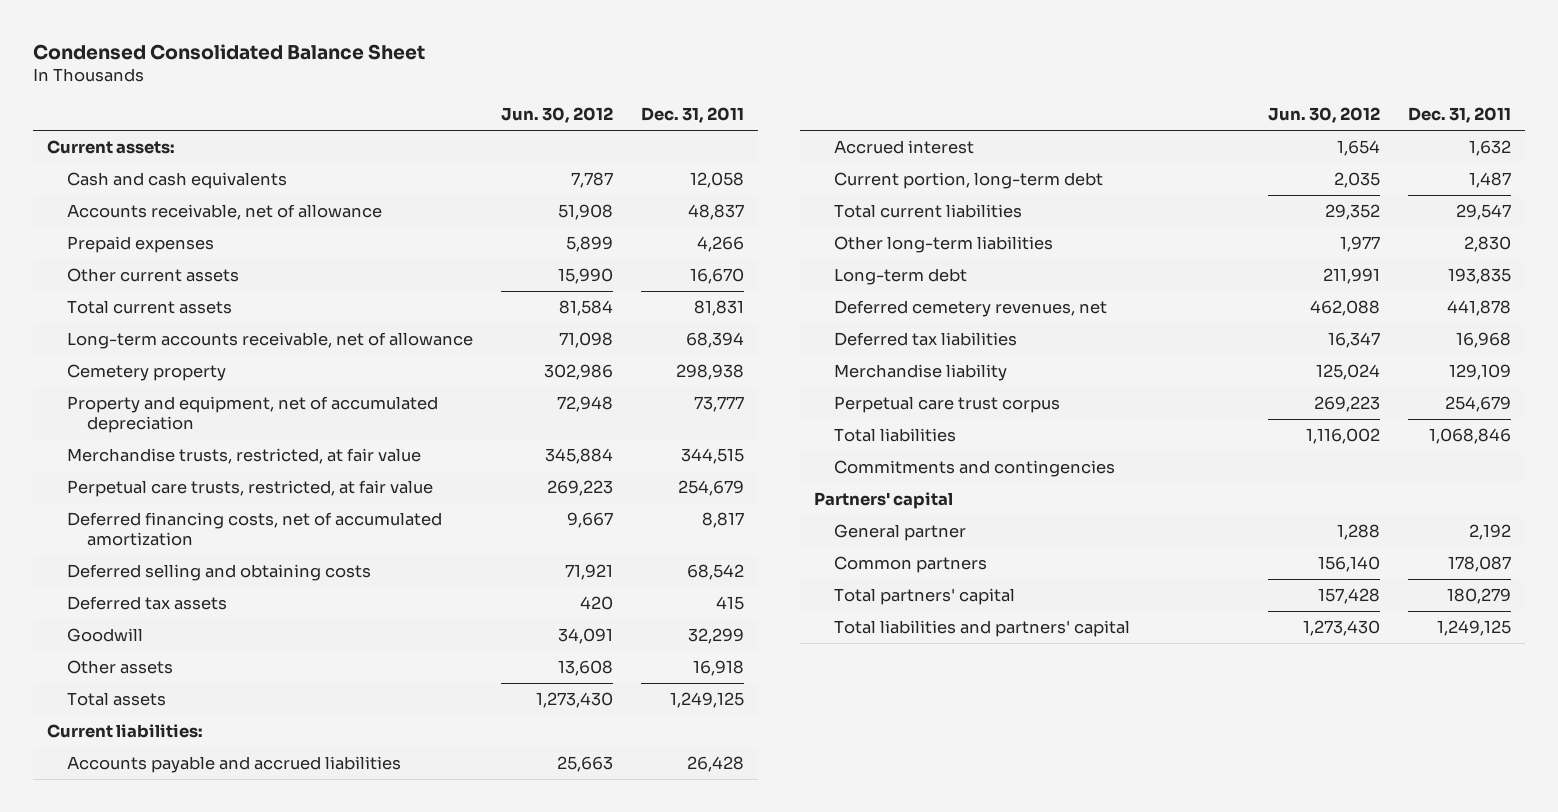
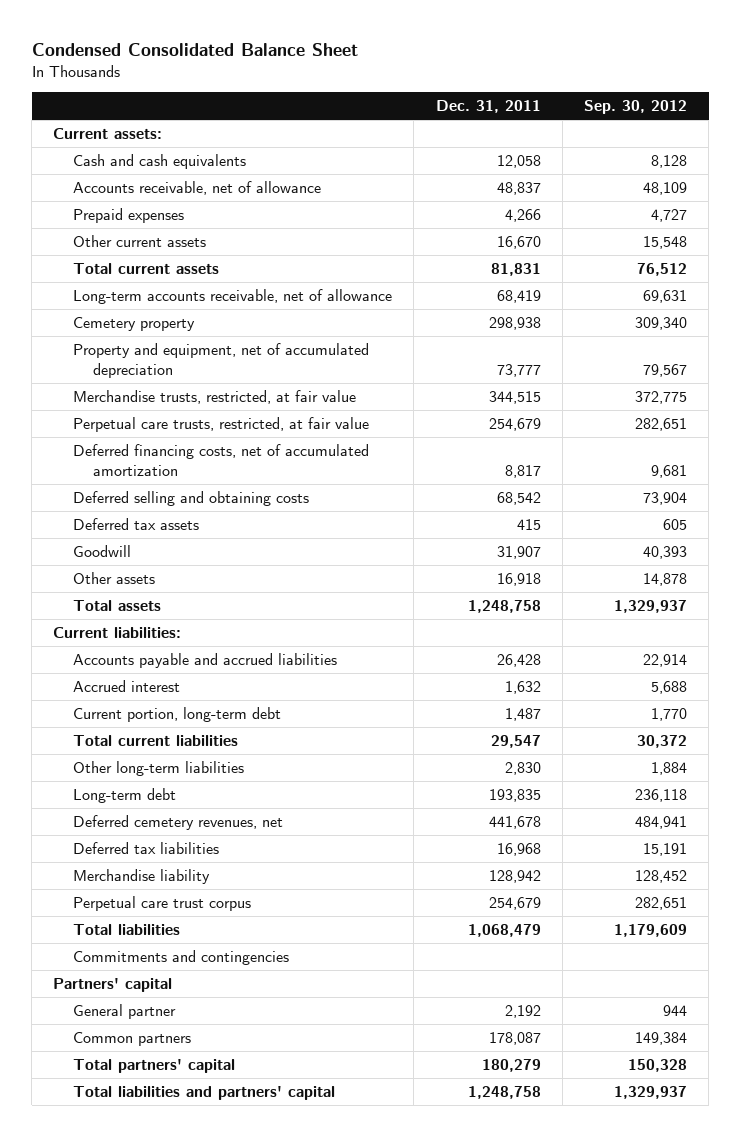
[501,107,614,124] Jun. 30, 2012 -> none
none -> [583,100,687,115] Sep. 30, 2012
[686,332,745,349] 68,394 -> [496,289,541,303] 68,419
[688,628,745,645] 32,299 -> [496,545,541,559] 31,907
[670,692,745,709] 1,249,125 -> [467,599,541,613] 1,248,758
[1447,300,1512,317] 441,878 -> [488,815,541,829] 441,678
[1449,364,1512,381] 129,109 -> [488,869,541,883] 128,942
[1429,428,1512,445] 1,068,846 -> [467,923,541,937] 1,068,479
[1437,620,1512,637] 1,249,125 -> [467,1085,541,1099] 1,248,758

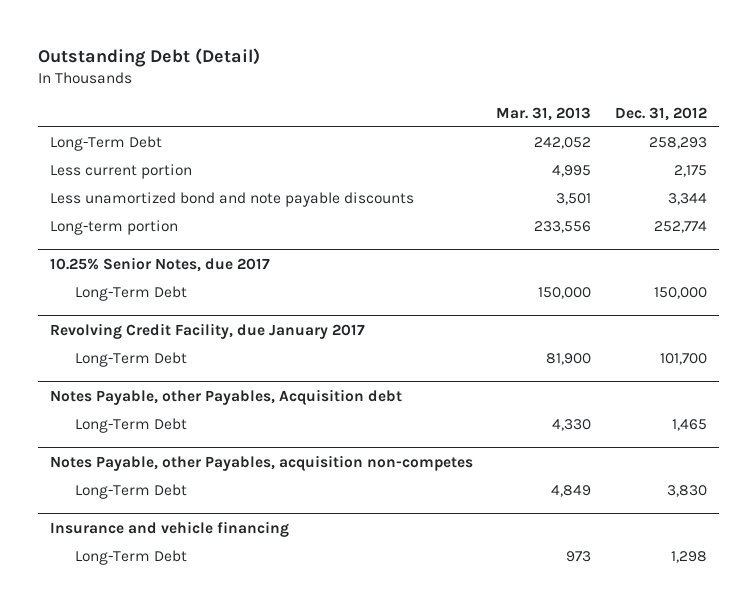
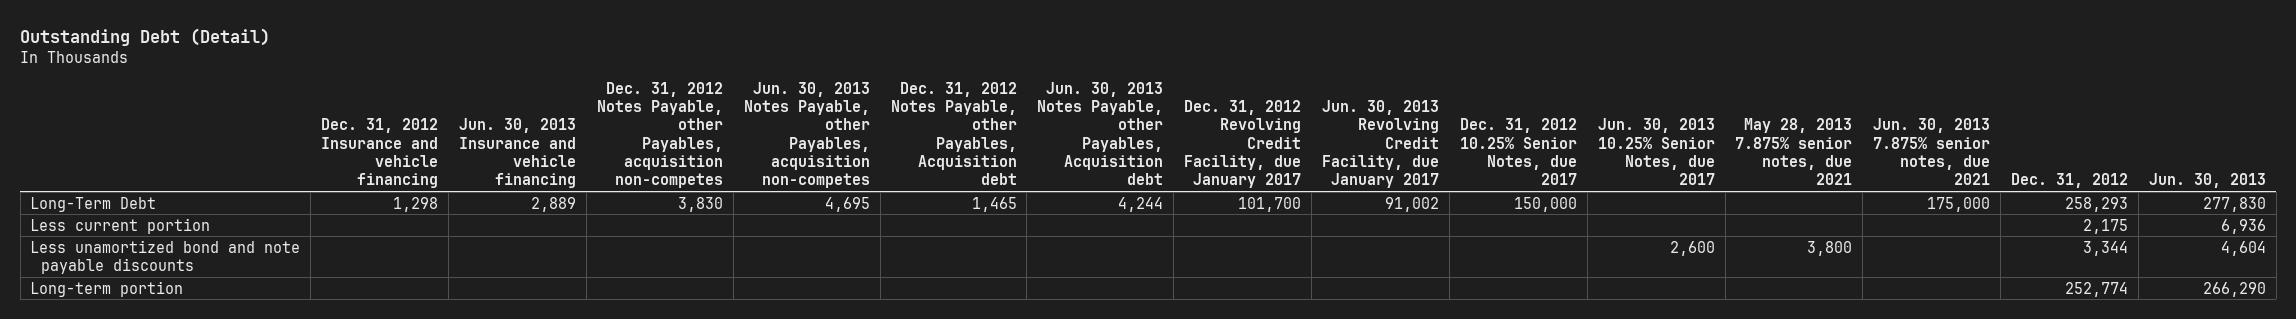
[496,106,592,121] Mar. 31, 2013 -> none
none -> [321,118,439,189] Dec. 31, 2012 Insurance and vehicle financing
none -> [459,118,577,189] Jun. 30, 2013 Insurance and vehicle financing
none -> [596,81,723,189] Dec. 31, 2012 Notes Payable, other Payables, acquisition non-competes
none -> [743,81,870,189] Jun. 30, 2013 Notes Payable, other Payables, acquisition non-competes
none -> [890,81,1017,186] Dec. 31, 2012 Notes Payable, other Payables, Acquisition debt
none -> [1037,81,1164,186] Jun. 30, 2013 Notes Payable, other Payables, Acquisition debt
none -> [1184,100,1302,189] Dec. 31, 2012 Revolving Credit Facility, due January 2017
none -> [1321,100,1439,189] Jun. 30, 2013 Revolving Credit Facility, due January 2017
none -> [1459,118,1577,186] Dec. 31, 2012 10.25% Senior Notes, due 2017
none -> [1597,118,1715,186] Jun. 30, 2013 10.25% Senior Notes, due 2017
none -> [1735,118,1853,186] May 28, 2013 7.875% senior notes, due 2021
none -> [1873,118,1991,186] Jun. 30, 2013 7.875% senior notes, due 2021
none -> [2148,173,2266,189] Jun. 30, 2013
[49,256,270,272] 10.25% Senior Notes, due 2017 -> none
[74,286,187,302] Long-Term Debt -> none
[49,322,365,339] Revolving Credit Facility, due January 2017 -> none
[74,352,187,368] Long-Term Debt -> none
[49,388,402,405] Notes Payable, other Payables, Acquisition debt -> none
[74,418,187,434] Long-Term Debt -> none
[49,454,473,471] Notes Payable, other Payables, acquisition non-competes -> none
[74,484,187,500] Long-Term Debt -> none
[49,520,289,537] Insurance and vehicle financing -> none
[74,550,187,566] Long-Term Debt -> none

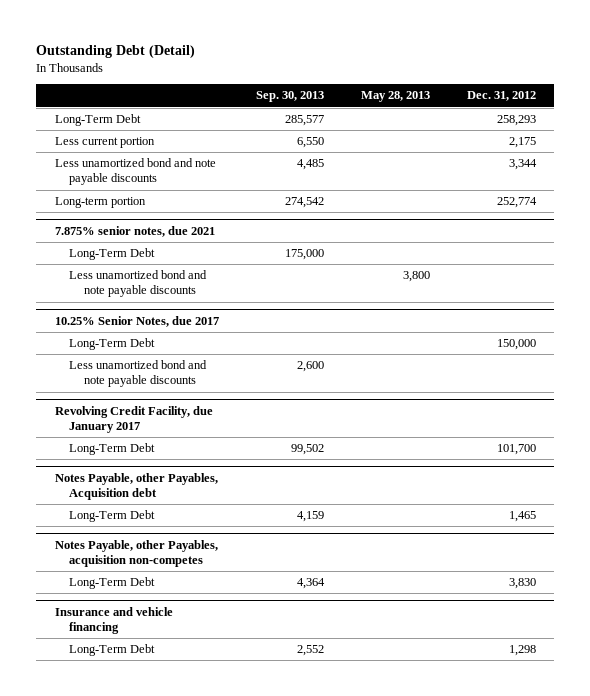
[321,118,439,189] Dec. 31, 2012 Insurance and vehicle financing -> none
[459,118,577,189] Jun. 30, 2013 Insurance and vehicle financing -> none
[596,81,723,189] Dec. 31, 2012 Notes Payable, other Payables, acquisition non-competes -> none
[743,81,870,189] Jun. 30, 2013 Notes Payable, other Payables, acquisition non-competes -> none
[890,81,1017,186] Dec. 31, 2012 Notes Payable, other Payables, Acquisition debt -> none
[1037,81,1164,186] Jun. 30, 2013 Notes Payable, other Payables, Acquisition debt -> none
[1184,100,1302,189] Dec. 31, 2012 Revolving Credit Facility, due January 2017 -> none
[1321,100,1439,189] Jun. 30, 2013 Revolving Credit Facility, due January 2017 -> none
[1459,118,1577,186] Dec. 31, 2012 10.25% Senior Notes, due 2017 -> none
[1597,118,1715,186] Jun. 30, 2013 10.25% Senior Notes, due 2017 -> none
[1735,118,1853,186] May 28, 2013 7.875% senior notes, due 2021 -> none
[1873,118,1991,186] Jun. 30, 2013 7.875% senior notes, due 2021 -> none
[2148,173,2266,189] Jun. 30, 2013 -> none
none -> [255,91,324,103] Sep. 30, 2013
none -> [360,91,430,103] May 28, 2013
none -> [54,225,215,237] 7.875% senior notes, due 2021
none -> [69,248,156,261] Long-Term Debt
none -> [69,270,208,298] Less unamortized bond and note payable discounts
none -> [54,315,219,327] 10.25% Senior Notes, due 2017
none -> [69,338,156,351] Long-Term Debt
none -> [69,360,208,388] Less unamortized bond and note payable discounts
none -> [54,405,213,434] Revolving Credit Facility, due January 2017
none -> [69,443,156,456] Long-Term Debt
none -> [54,472,218,501] Notes Payable, other Payables, Acquisition debt
none -> [69,510,156,523] Long-Term Debt
none -> [54,539,218,568] Notes Payable, other Payables, acquisition non-competes
none -> [69,577,156,590] Long-Term Debt
none -> [54,606,173,635] Insurance and vehicle financing
none -> [69,644,156,657] Long-Term Debt

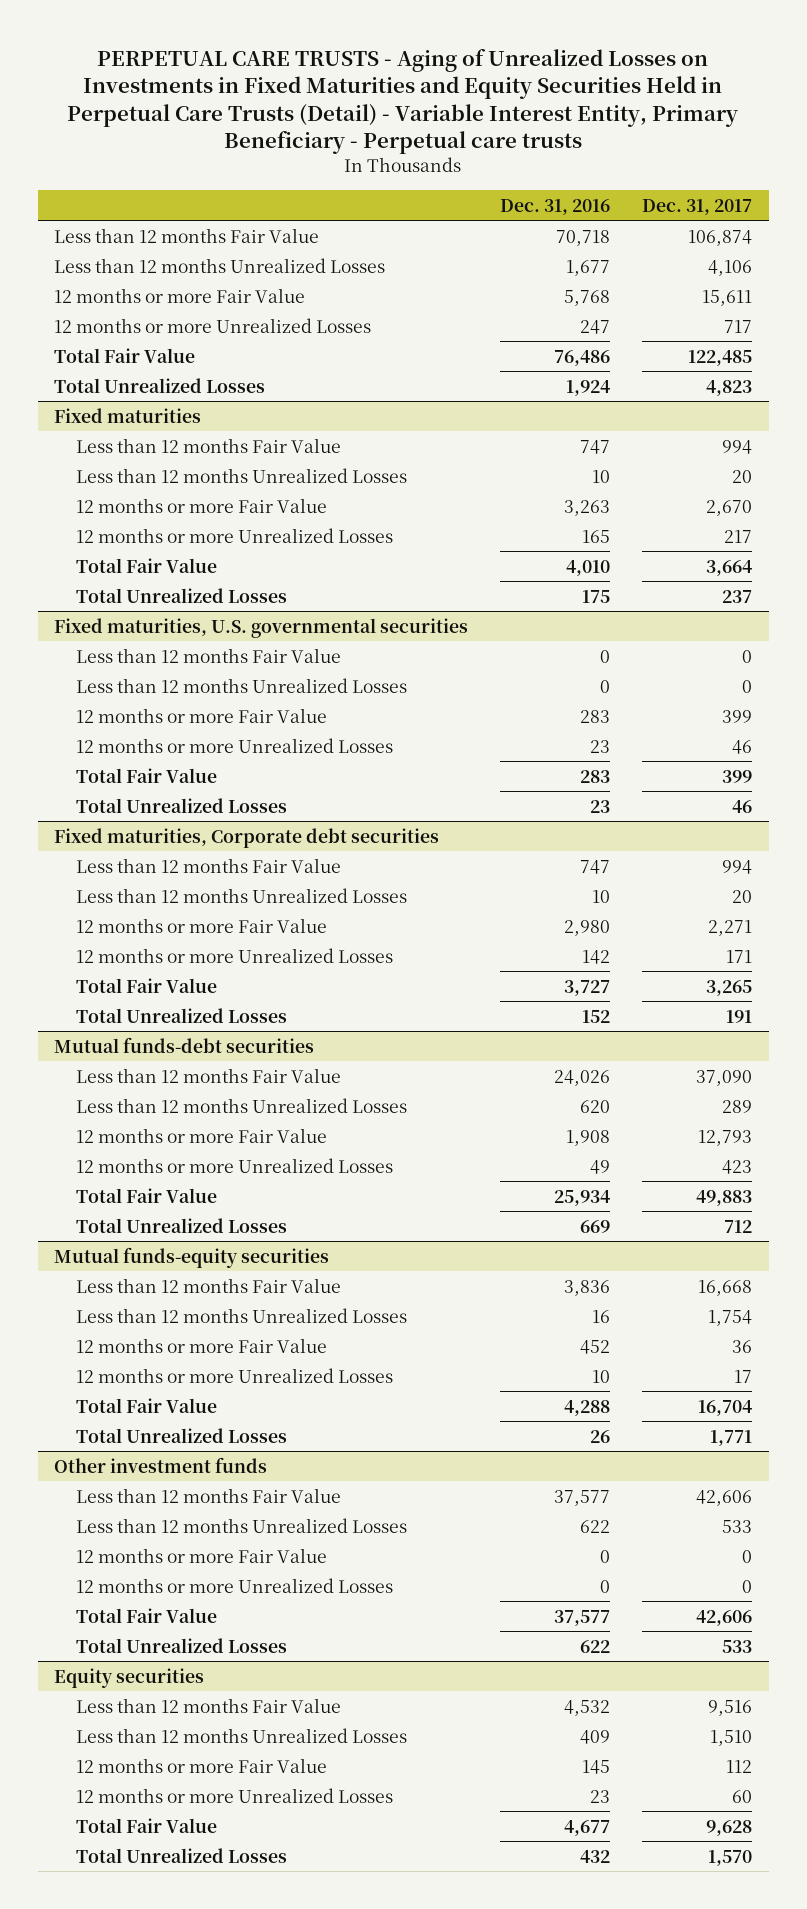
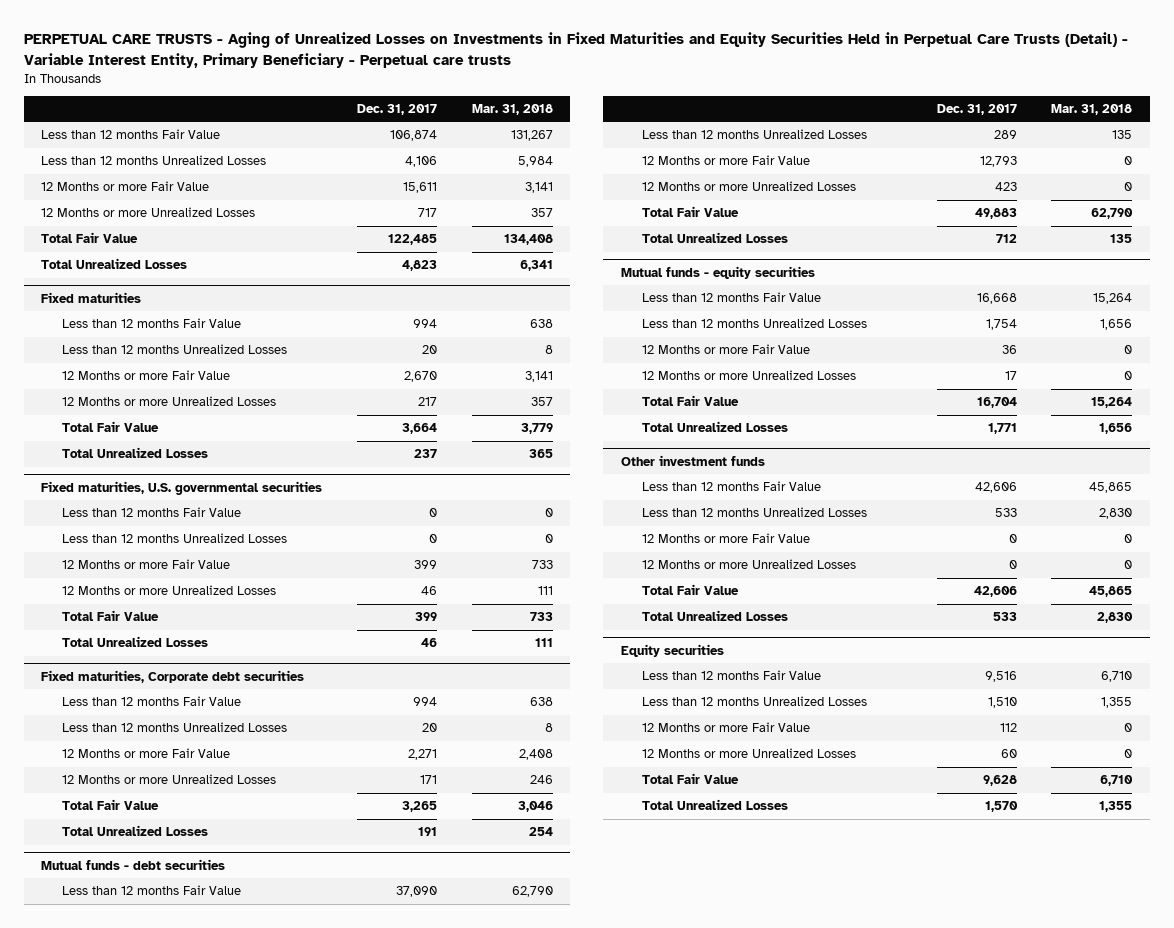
[500,198,611,215] Dec. 31, 2016 -> none
none -> [471,104,553,116] Mar. 31, 2018
[54,287,306,303] 12 months or more Fair Value -> [41,181,210,192] 12 Months or more Fair Value
[54,317,372,333] 12 months or more Unrealized Losses -> [41,207,256,218] 12 Months or more Unrealized Losses
[75,497,327,513] 12 months or more Fair Value -> [62,370,231,381] 12 Months or more Fair Value
[75,527,393,543] 12 months or more Unrealized Losses -> [62,396,277,407] 12 Months or more Unrealized Losses
[75,707,327,723] 12 months or more Fair Value -> [62,559,231,570] 12 Months or more Fair Value
[75,737,393,753] 12 months or more Unrealized Losses -> [62,585,277,596] 12 Months or more Unrealized Losses
[75,917,327,933] 12 months or more Fair Value -> [62,748,231,759] 12 Months or more Fair Value
[75,947,393,963] 12 months or more Unrealized Losses -> [62,774,277,785] 12 Months or more Unrealized Losses
[54,1036,315,1053] Mutual funds-debt securities -> [41,858,226,870] Mutual funds - debt securities
[75,1127,327,1143] 12 months or more Fair Value -> [641,155,810,166] 12 Months or more Fair Value
[75,1157,393,1173] 12 months or more Unrealized Losses -> [641,181,856,192] 12 Months or more Unrealized Losses
[54,1246,330,1268] Mutual funds-equity securities -> [620,265,815,279] Mutual funds - equity securities
[75,1337,327,1353] 12 months or more Fair Value -> [641,344,810,355] 12 Months or more Fair Value
[75,1367,393,1383] 12 months or more Unrealized Losses -> [641,370,856,381] 12 Months or more Unrealized Losses
[75,1547,327,1563] 12 months or more Fair Value -> [641,533,810,544] 12 Months or more Fair Value
[75,1577,393,1593] 12 months or more Unrealized Losses -> [641,559,856,570] 12 Months or more Unrealized Losses
[75,1757,327,1773] 12 months or more Fair Value -> [641,722,810,733] 12 Months or more Fair Value
[75,1787,393,1803] 12 months or more Unrealized Losses -> [641,748,856,759] 12 Months or more Unrealized Losses

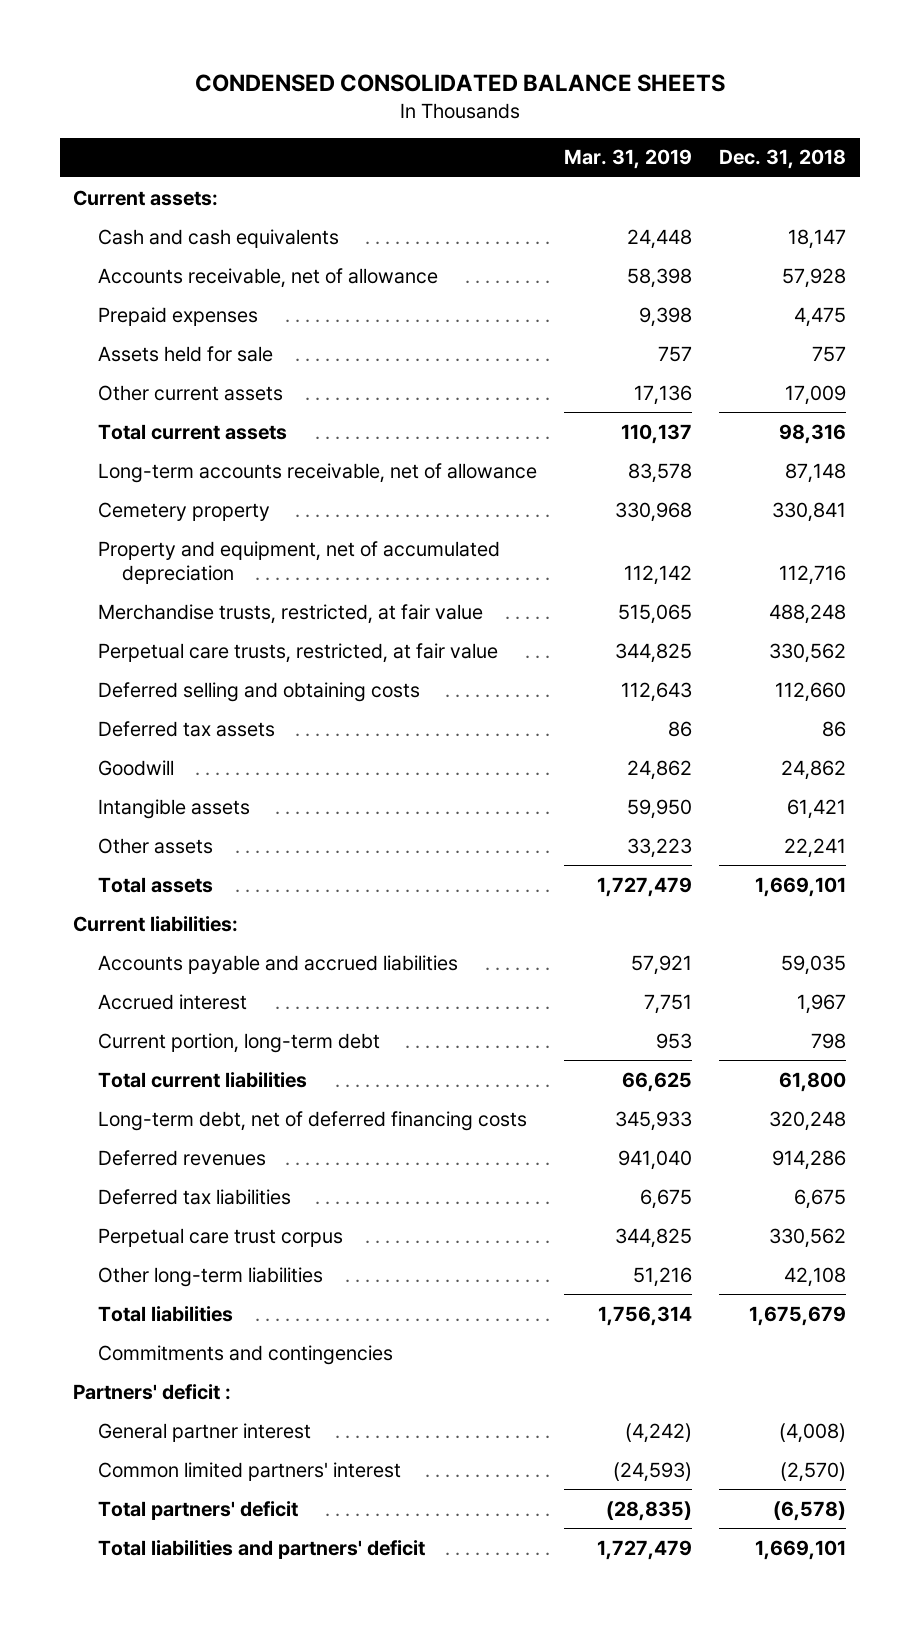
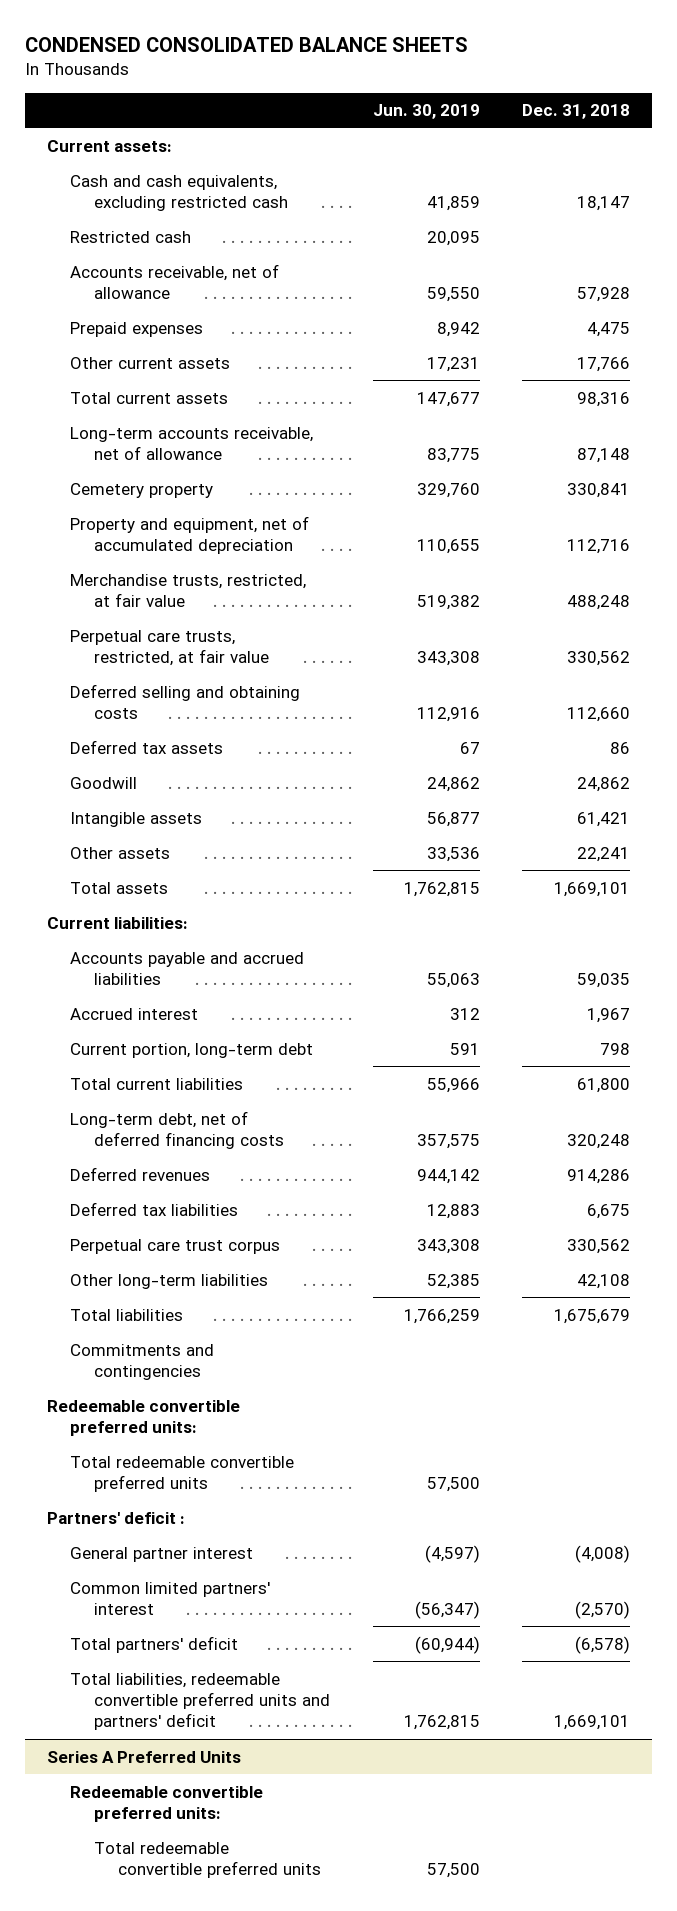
[563,149,692,170] Mar. 31, 2019 -> none
none -> [372,104,480,120] Jun. 30, 2019
[97,228,339,248] Cash and cash equivalents -> [70,174,289,211] Cash and cash equivalents, excluding restricted cash
none -> [70,230,192,243] Restricted cash
[97,345,273,362] Assets held for sale -> none
[785,384,847,405] 17,009 -> [577,356,631,372] 17,766
none -> [46,1399,240,1436] Redeemable convertible preferred units:
none -> [70,1455,295,1492] Total redeemable convertible preferred units
[97,1539,425,1559] Total liabilities and partners' deficit -> [70,1672,331,1731] Total liabilities, redeemable convertible preferred units and partners' deficit
none -> [46,1750,241,1763] Series A Preferred Units
none -> [70,1785,264,1822] Redeemable convertible preferred units:
none -> [94,1841,322,1878] Total redeemable convertible preferred units

